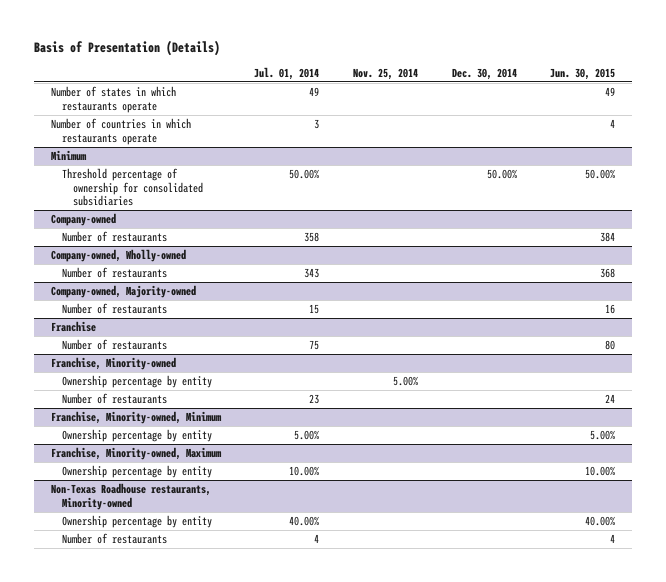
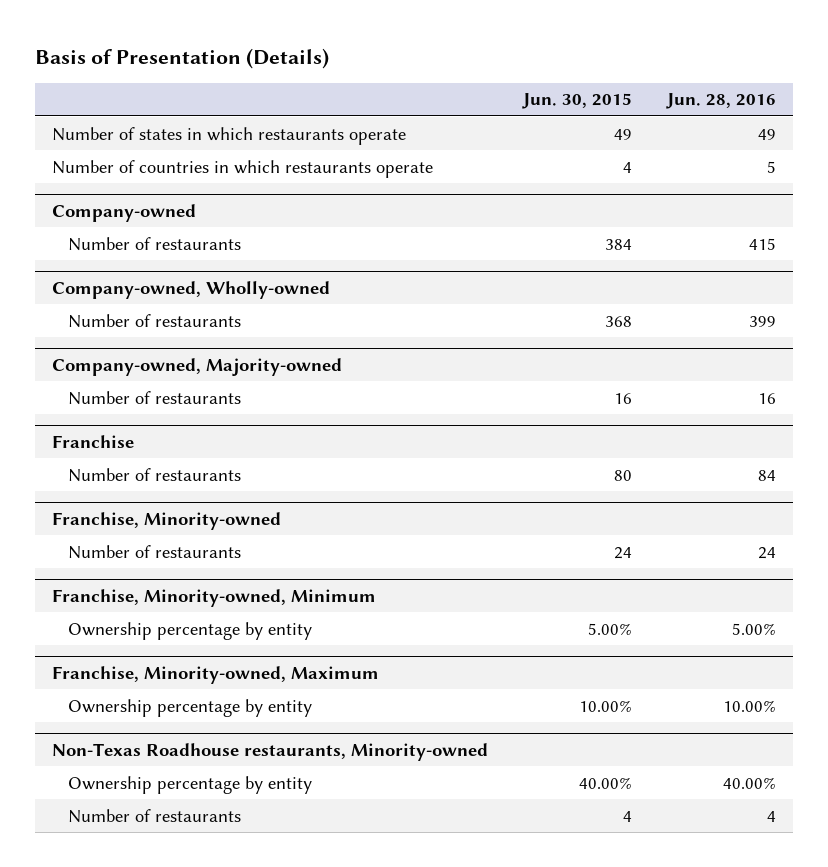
[254,66,320,80] Jul. 01, 2014 -> none
[352,67,418,80] Nov. 25, 2014 -> none
[451,67,517,80] Dec. 30, 2014 -> none
none -> [665,93,776,110] Jun. 28, 2016
[50,150,87,162] Minimum -> none
[61,168,203,207] Threshold percentage of ownership for consolidated subsidiaries -> none
[61,375,212,389] Ownership percentage by entity -> none

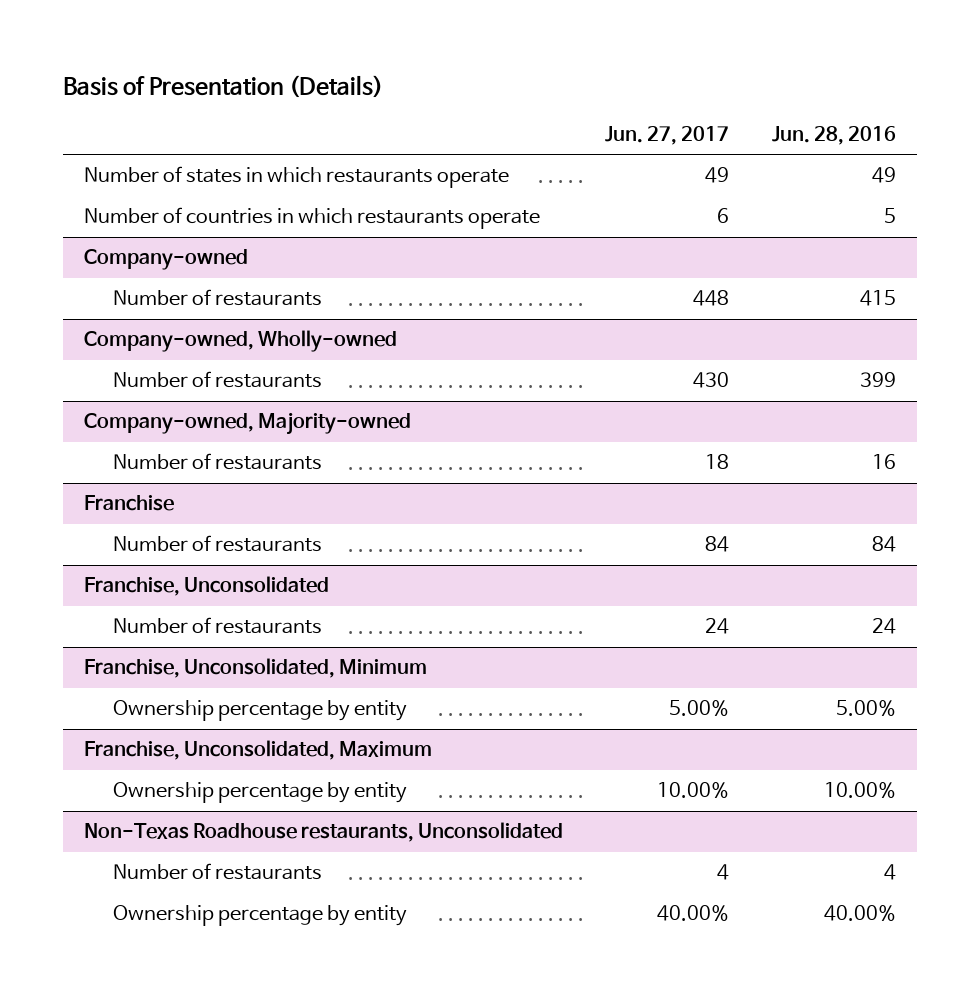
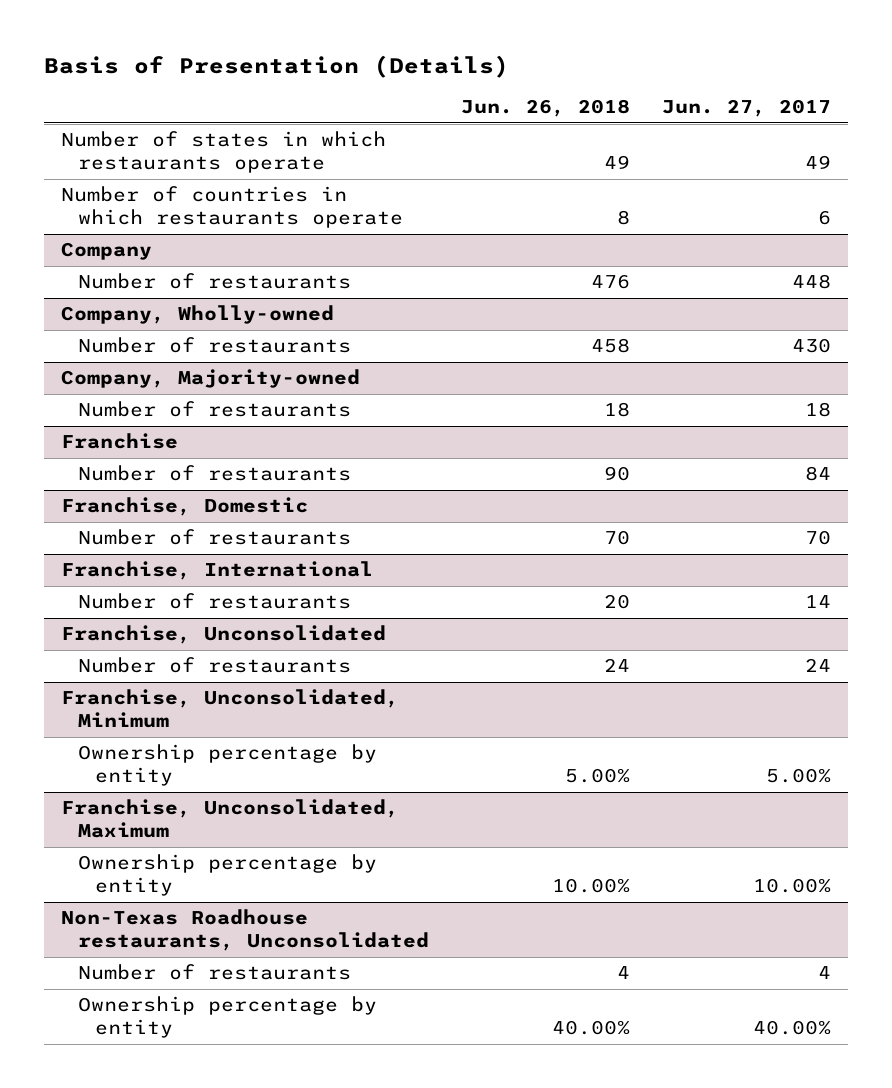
[771,126,896,146] Jun. 28, 2016 -> none
none -> [461,99,631,118] Jun. 26, 2018
[84,249,249,271] Company-owned -> [60,242,152,261] Company
[84,330,398,353] Company-owned, Wholly-owned -> [60,305,334,325] Company, Wholly-owned
[84,412,412,436] Company-owned, Majority-owned -> [60,369,360,389] Company, Majority-owned
none -> [60,497,308,517] Franchise, Domestic
none -> [77,529,351,546] Number of restaurants
none -> [60,561,373,581] Franchise, International
none -> [77,593,351,610] Number of restaurants

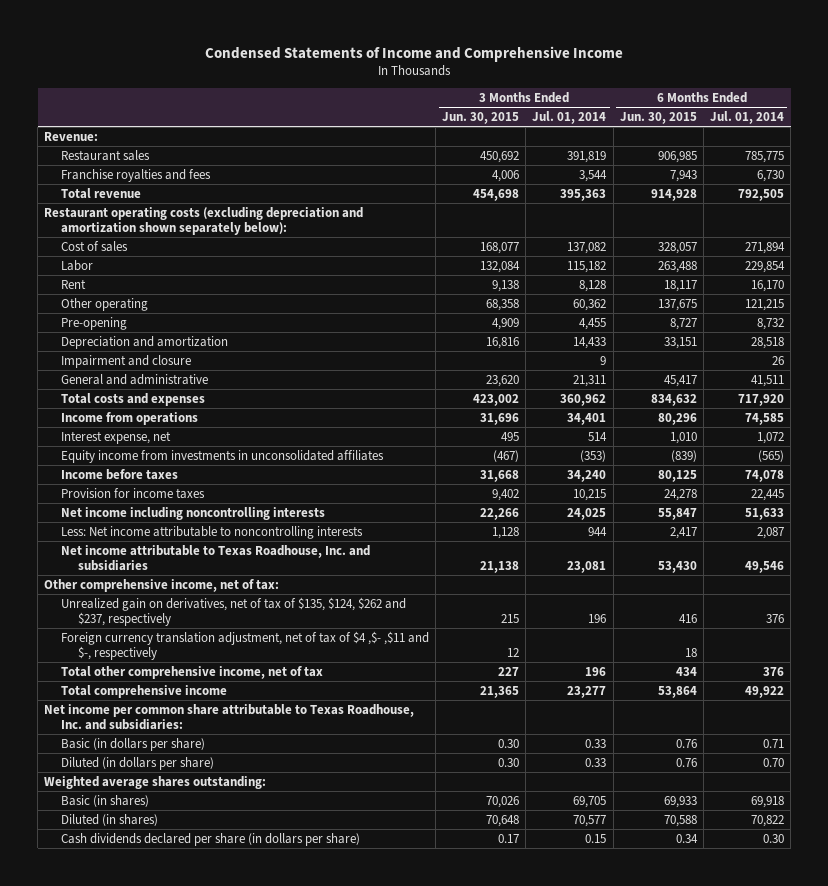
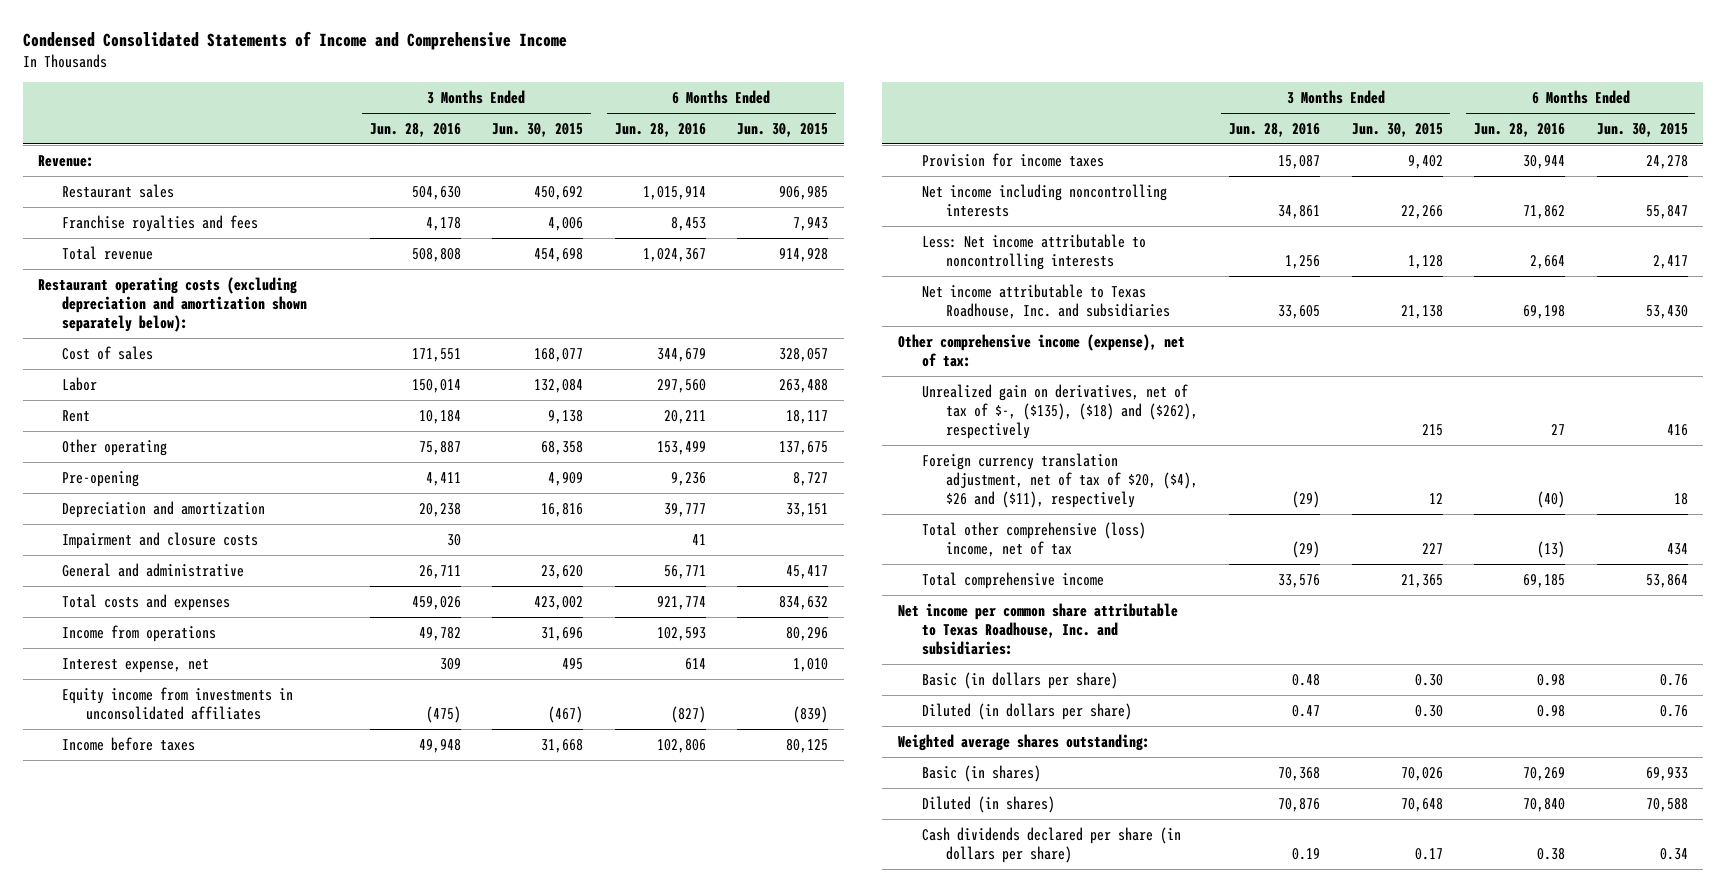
[205,45,624,62] Condensed Statements of Income and Comprehensive Income -> [22,31,567,51] Condensed Consolidated Statements of Income and Comprehensive Income
[532,111,607,125] Jul. 01, 2014 -> none
[709,111,784,125] Jul. 01, 2014 -> none
none -> [369,122,461,137] Jun. 28, 2016
none -> [614,122,706,137] Jun. 28, 2016
[60,354,191,368] Impairment and closure -> [62,531,259,549] Impairment and closure costs
[44,578,280,592] Other comprehensive income, net of tax: -> [897,333,1185,367] Other comprehensive income (expense), net of tax:
[60,596,406,627] Unrealized gain on derivatives, net of tax of $135, $124, $262 and $237, respectively -> [921,383,1198,439] Unrealized gain on derivatives, net of tax of $-, ($135), ($18) and ($262), respectively
[60,630,429,661] Foreign currency translation adjustment, net of tax of $4 ,$- ,$11 and $-, respectively -> [921,452,1198,508] Foreign currency translation adjustment, net of tax of $20, ($4), $26 and ($11), respectively
[60,665,323,679] Total other comprehensive income, net of tax -> [921,521,1146,557] Total other comprehensive (loss) income, net of tax

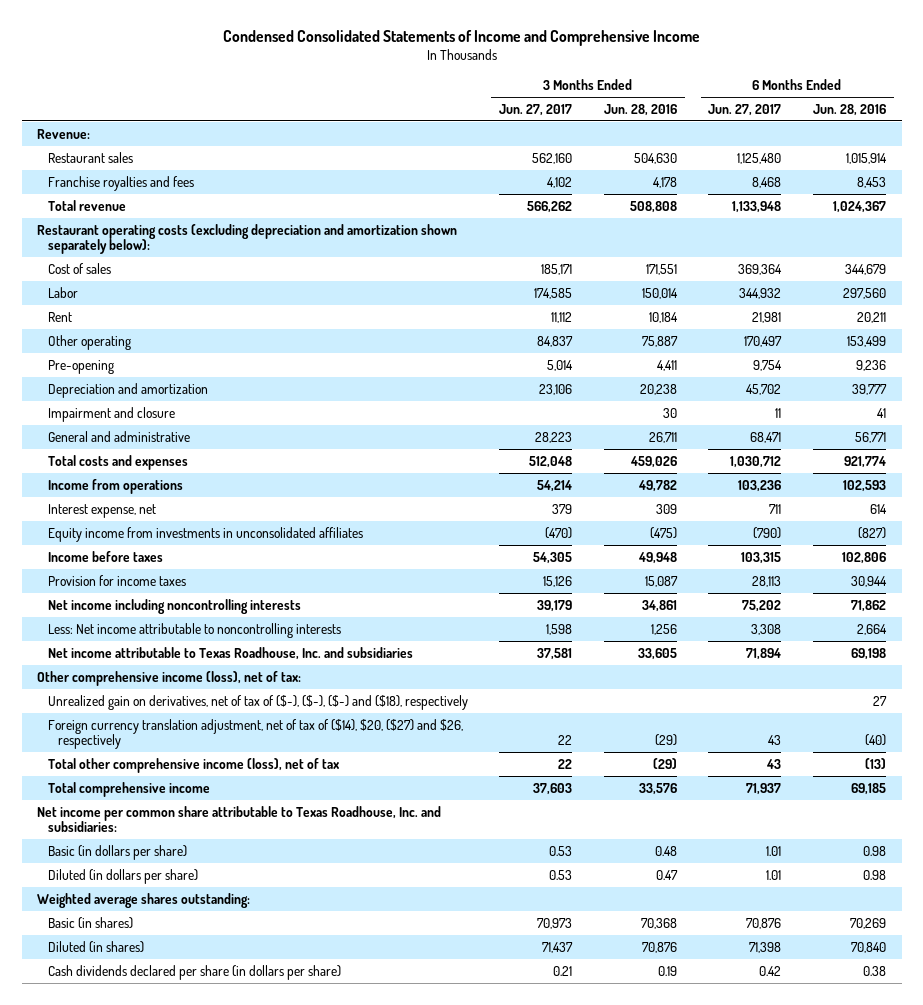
[492,122,584,137] Jun. 30, 2015 -> none
[737,122,829,137] Jun. 30, 2015 -> none
none -> [499,103,573,116] Jun. 27, 2017
none -> [708,103,782,116] Jun. 27, 2017
[62,531,259,549] Impairment and closure costs -> [47,406,175,422] Impairment and closure
[897,333,1185,367] Other comprehensive income (expense), net of tax: -> [37,670,302,686] Other comprehensive income (loss), net of tax:
[921,383,1198,439] Unrealized gain on derivatives, net of tax of $-, ($135), ($18) and ($262), respectively -> [47,694,468,710] Unrealized gain on derivatives, net of tax of ($-), ($-), ($-) and ($18), respectively
[921,452,1198,508] Foreign currency translation adjustment, net of tax of $20, ($4), $26 and ($11), respectively -> [47,718,463,750] Foreign currency translation adjustment, net of tax of ($14), $20, ($27) and $26, respectively
[921,521,1146,557] Total other comprehensive (loss) income, net of tax -> [47,757,340,773] Total other comprehensive income (loss), net of tax

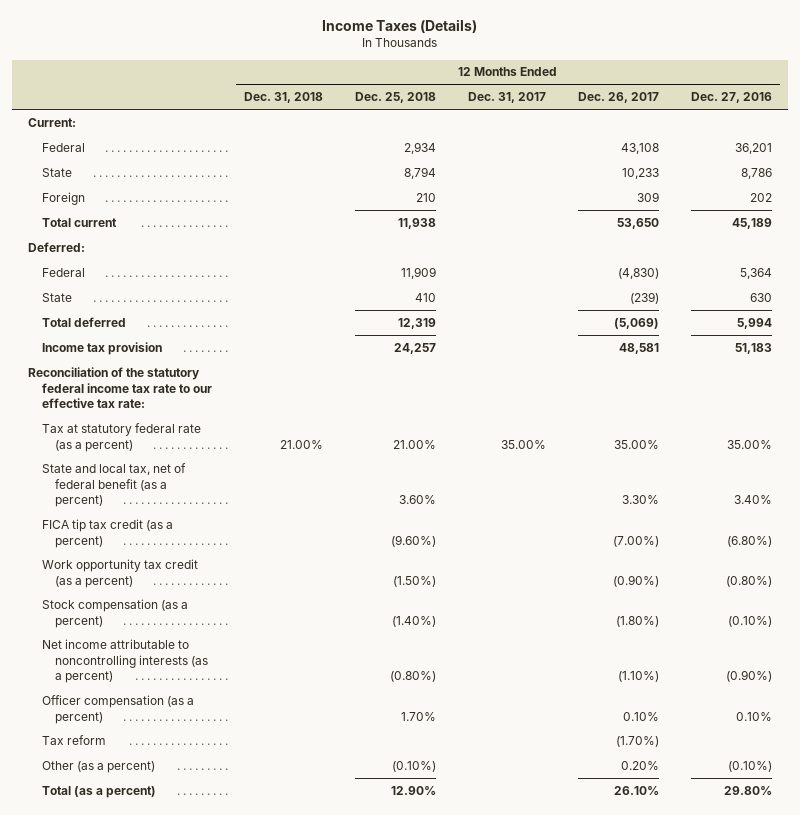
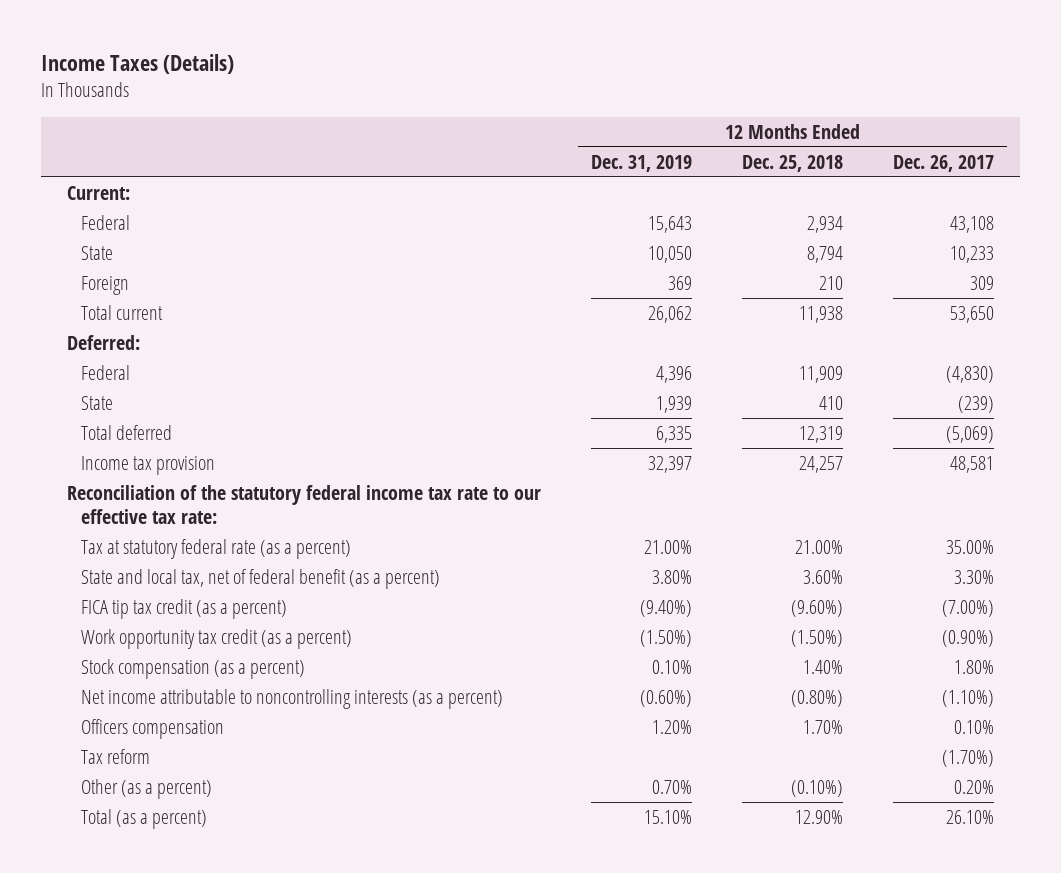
[243,92,323,104] Dec. 31, 2018 -> none
[467,92,546,104] Dec. 31, 2017 -> none
[691,92,773,104] Dec. 27, 2016 -> none
none -> [590,154,692,172] Dec. 31, 2019
[391,615,436,627] (1.40%) -> [803,659,844,674] 1.40%
[615,615,659,627] (1.80%) -> [954,659,995,674] 1.80%
[41,694,194,724] Officer compensation (as a percent) -> [81,718,225,739] Officers compensation

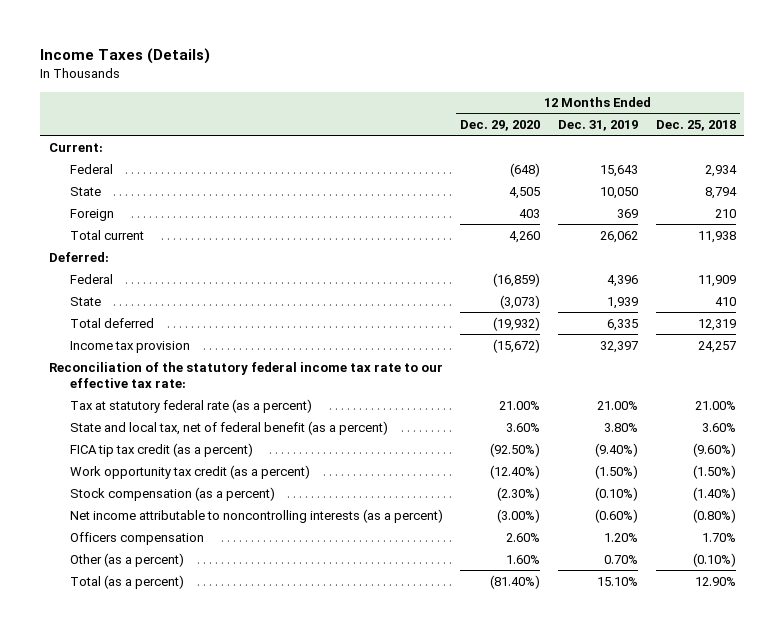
[893,154,995,172] Dec. 26, 2017 -> none
none -> [460,120,541,132] Dec. 29, 2020
[651,659,692,674] 0.10% -> [594,486,638,501] (0.10%)
[803,659,844,674] 1.40% -> [692,486,736,501] (1.40%)
[81,748,151,764] Tax reform -> none

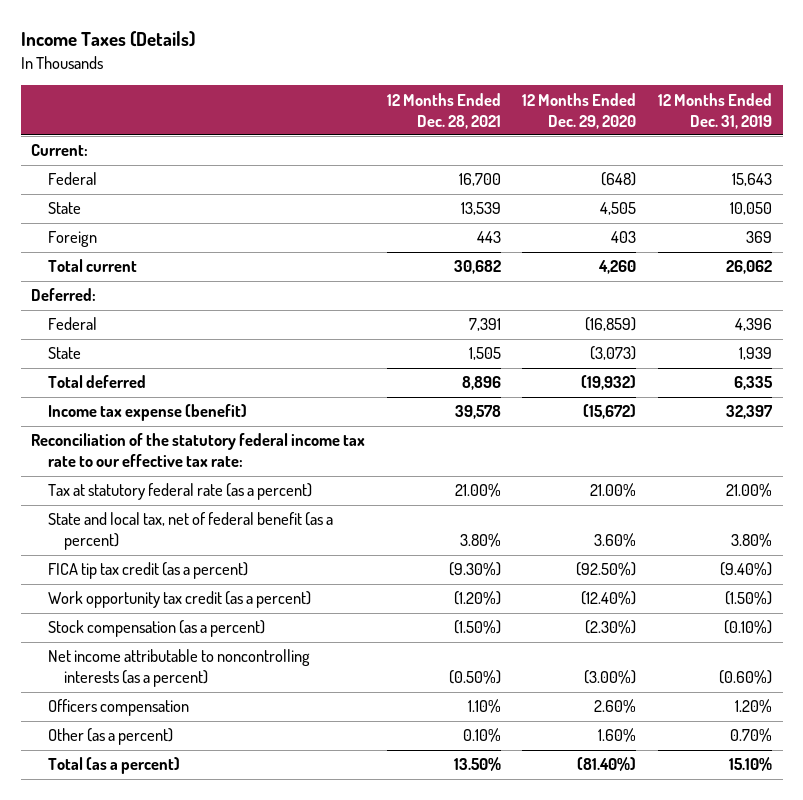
[655,120,736,132] Dec. 25, 2018 -> none
none -> [386,92,501,129] 12 Months Ended Dec. 28, 2021
[69,340,190,353] Income tax provision -> [47,404,247,422] Income tax expense (benefit)

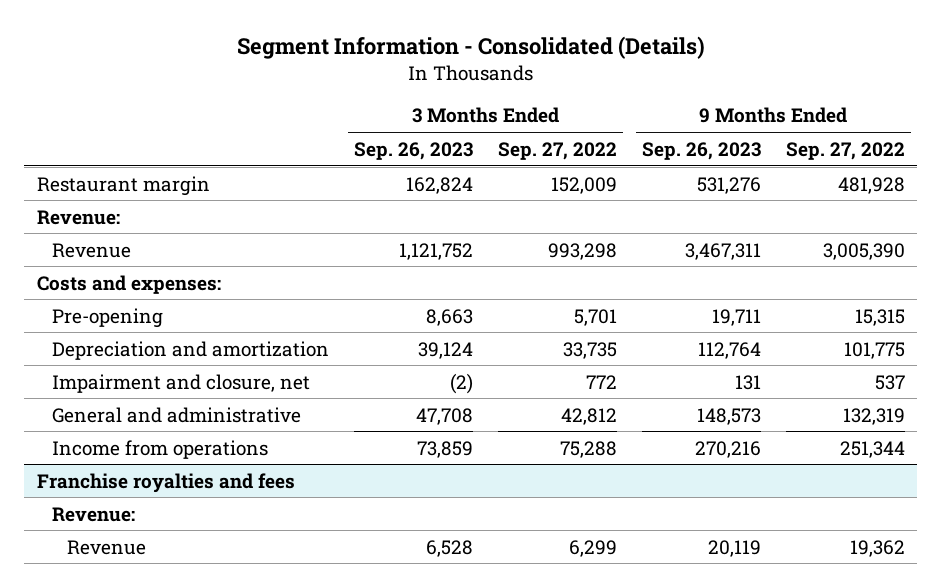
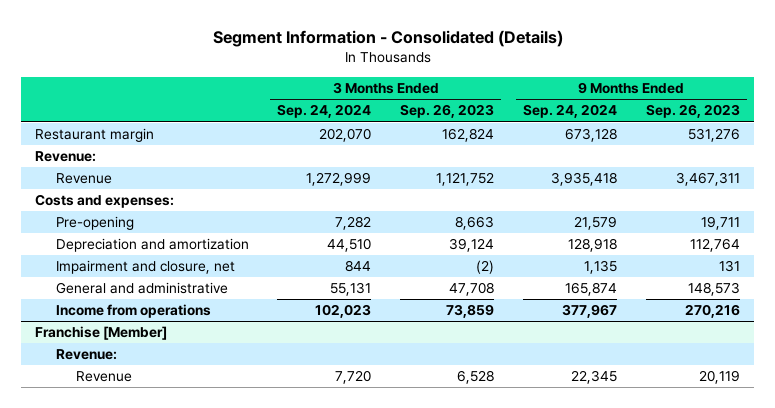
[498,141,618,160] Sep. 27, 2022 -> none
[785,141,905,160] Sep. 27, 2022 -> none
none -> [277,104,372,119] Sep. 24, 2024
none -> [522,104,617,119] Sep. 24, 2024
[36,472,295,493] Franchise royalties and fees -> [35,326,168,341] Franchise [Member]

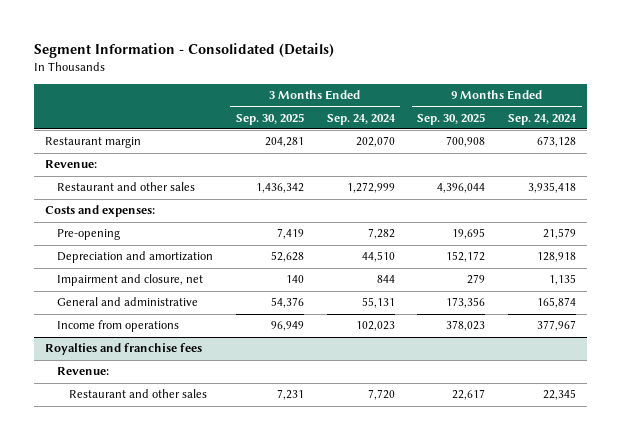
[400,104,495,119] Sep. 26, 2023 -> none
[645,104,740,119] Sep. 26, 2023 -> none
none -> [235,112,304,125] Sep. 30, 2025
none -> [417,112,486,125] Sep. 30, 2025
[55,173,112,185] Revenue -> [57,182,196,192] Restaurant and other sales
[35,326,168,341] Franchise [Member] -> [45,343,203,356] Royalties and franchise fees
[75,371,132,383] Revenue -> [69,389,208,399] Restaurant and other sales

